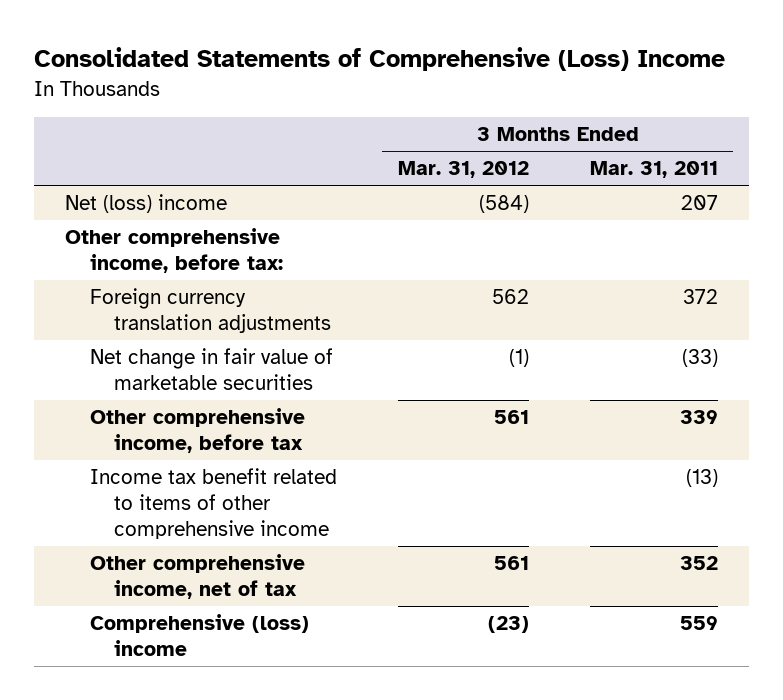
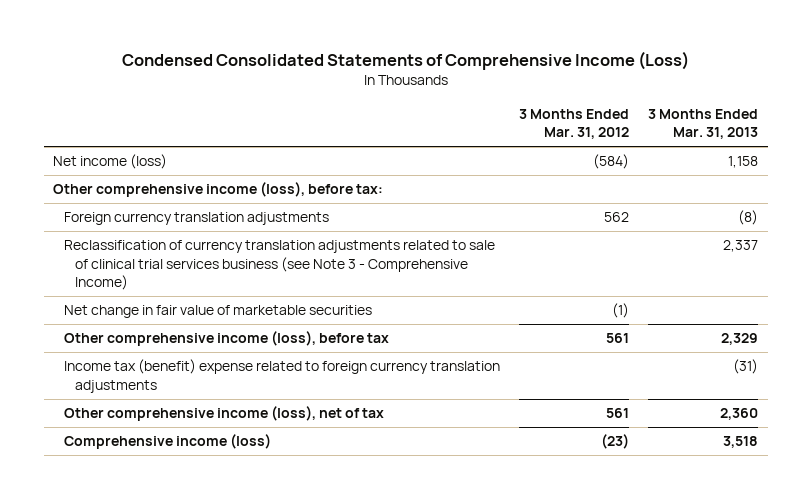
[34,47,726,72] Consolidated Statements of Comprehensive (Loss) Income -> [121,51,689,71] Condensed Consolidated Statements of Comprehensive Income (Loss)
[589,161,718,179] Mar. 31, 2011 -> none
none -> [648,108,759,140] 3 Months Ended Mar. 31, 2013
[65,194,228,214] Net (loss) income -> [53,154,168,170] Net income (loss)
[65,228,283,274] Other comprehensive income, before tax: -> [53,182,384,198] Other comprehensive income (loss), before tax:
none -> [64,240,496,290] Reclassification of currency translation adjustments related to sale of clinical trial services business (see Note 3 - Comprehensive Income)
[89,468,337,540] Income tax benefit related to items of other comprehensive income -> none
[89,408,305,454] Other comprehensive income, before tax -> [64,331,390,347] Other comprehensive income (loss), before tax
none -> [64,359,501,393] Income tax (benefit) expense related to foreign currency translation adjustments
[89,554,305,600] Other comprehensive income, net of tax -> [64,406,385,422] Other comprehensive income (loss), net of tax
[89,614,309,657] Comprehensive (loss) income -> [64,434,272,450] Comprehensive income (loss)

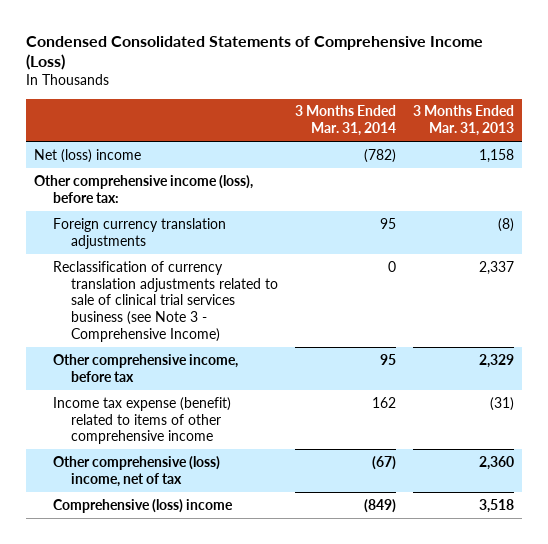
[519,108,630,140] 3 Months Ended Mar. 31, 2012 -> none
none -> [295,105,397,137] 3 Months Ended Mar. 31, 2014
[53,154,168,170] Net income (loss) -> [34,148,142,163] Net (loss) income
[64,305,373,319] Net change in fair value of marketable securities -> none
[64,359,501,393] Income tax (benefit) expense related to foreign currency translation adjustments -> none
[64,331,390,347] Other comprehensive income (loss), before tax -> [52,353,238,382] Other comprehensive income, before tax
none -> [52,396,231,445] Income tax expense (benefit) related to items of other comprehensive income
[64,406,385,422] Other comprehensive income (loss), net of tax -> [52,455,220,487] Other comprehensive (loss) income, net of tax
[64,434,272,450] Comprehensive income (loss) -> [52,498,233,513] Comprehensive (loss) income

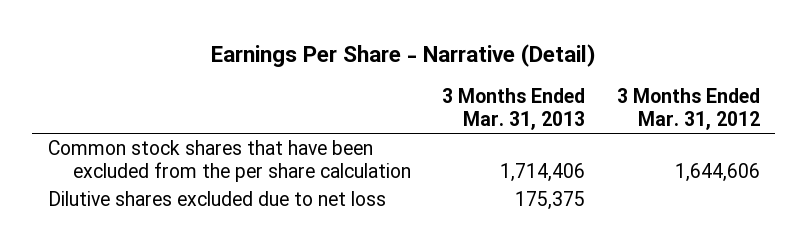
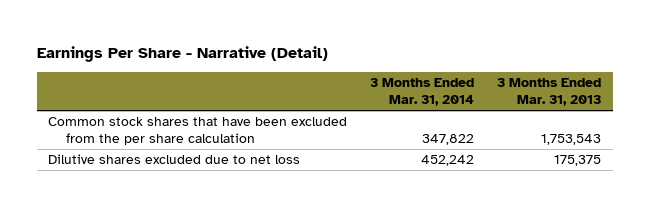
[616,88,760,131] 3 Months Ended Mar. 31, 2012 -> none
none -> [370,78,475,106] 3 Months Ended Mar. 31, 2014
[500,162,586,182] 1,714,406 -> [541,134,602,146] 1,753,543

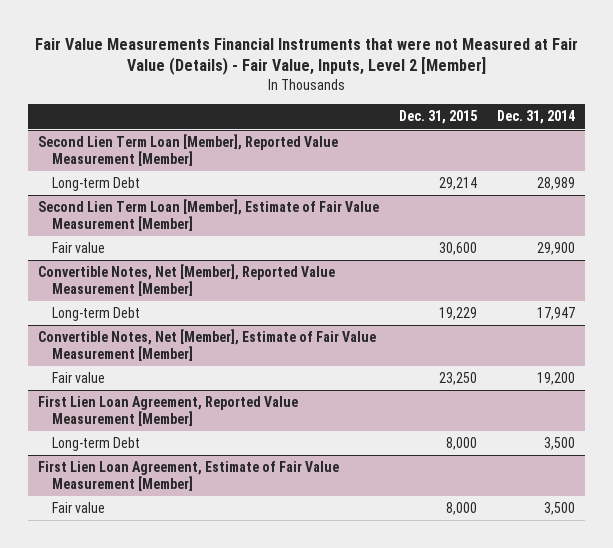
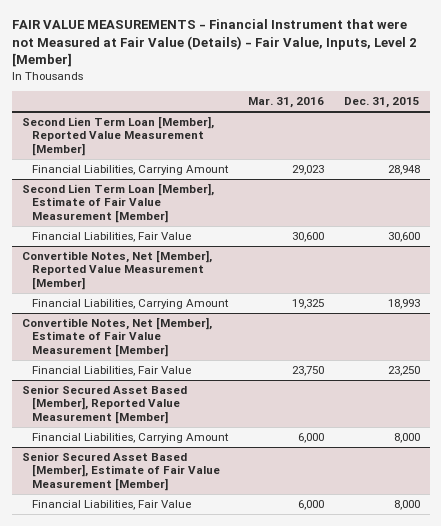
[34,37,578,76] Fair Value Measurements Financial Instruments that were not Measured at Fair Value (Details) - Fair Value, Inputs, Level 2 [Member] -> [11,19,416,68] FAIR VALUE MEASUREMENTS - Financial Instrument that were not Measured at Fair Value (Details) - Fair Value, Inputs, Level 2 [Member]
[496,110,575,125] Dec. 31, 2014 -> none
none -> [247,97,324,109] Mar. 31, 2016
[52,177,141,192] Long-term Debt -> none
none -> [31,165,229,176] Financial Liabilities, Carrying Amount
[52,242,106,254] Fair value -> [31,232,192,243] Financial Liabilities, Fair Value
[52,307,141,322] Long-term Debt -> none
none -> [31,299,229,310] Financial Liabilities, Carrying Amount
[38,396,299,426] First Lien Loan Agreement, Reported Value Measurement [Member] -> none
[38,461,340,491] First Lien Loan Agreement, Estimate of Fair Value Measurement [Member] -> none
[52,372,106,384] Fair value -> [31,366,192,377] Financial Liabilities, Fair Value
none -> [21,385,187,424] Senior Secured Asset Based [Member], Reported Value Measurement [Member]
[52,437,141,452] Long-term Debt -> [31,433,229,444] Financial Liabilities, Carrying Amount
none -> [21,452,220,491] Senior Secured Asset Based [Member], Estimate of Fair Value Measurement [Member]
[52,502,106,514] Fair value -> [31,500,192,511] Financial Liabilities, Fair Value

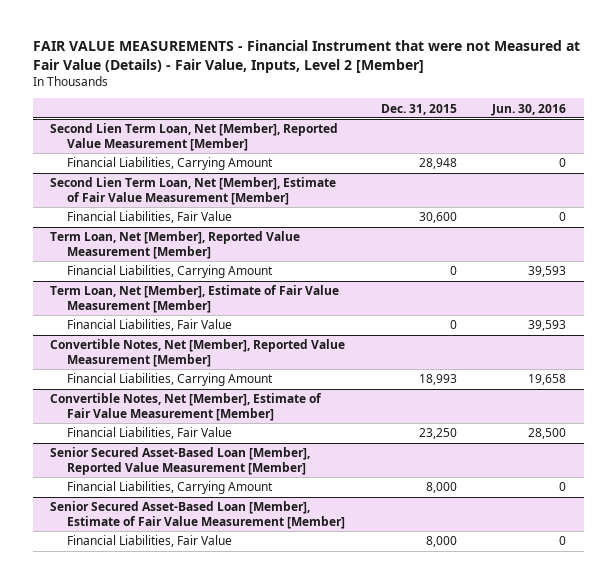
[247,97,324,109] Mar. 31, 2016 -> none
none -> [491,103,567,116] Jun. 30, 2016
[21,116,214,156] Second Lien Term Loan [Member], Reported Value Measurement [Member] -> [50,123,339,151] Second Lien Term Loan, Net [Member], Reported Value Measurement [Member]
[21,183,214,223] Second Lien Term Loan [Member], Estimate of Fair Value Measurement [Member] -> [50,177,337,205] Second Lien Term Loan, Net [Member], Estimate of Fair Value Measurement [Member]
none -> [50,231,301,259] Term Loan, Net [Member], Reported Value Measurement [Member]
none -> [66,265,273,279] Financial Liabilities, Carrying Amount
none -> [50,285,340,313] Term Loan, Net [Member], Estimate of Fair Value Measurement [Member]
none -> [66,319,232,332] Financial Liabilities, Fair Value
[21,385,187,424] Senior Secured Asset Based [Member], Reported Value Measurement [Member] -> [50,447,311,475] Senior Secured Asset-Based Loan [Member], Reported Value Measurement [Member]
[21,452,220,491] Senior Secured Asset Based [Member], Estimate of Fair Value Measurement [Member] -> [50,501,345,529] Senior Secured Asset-Based Loan [Member], Estimate of Fair Value Measurement [Member]

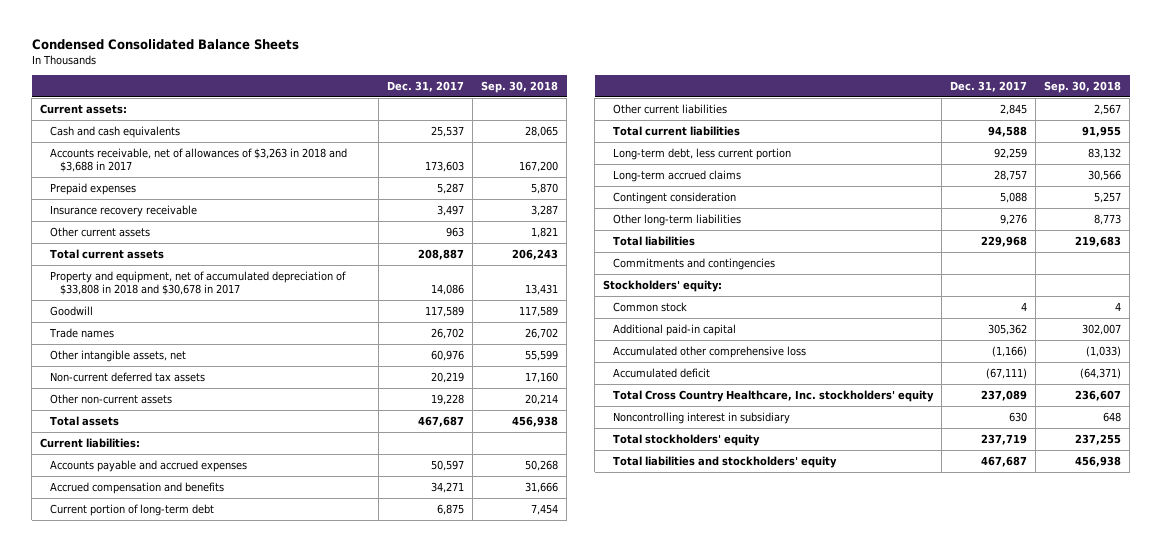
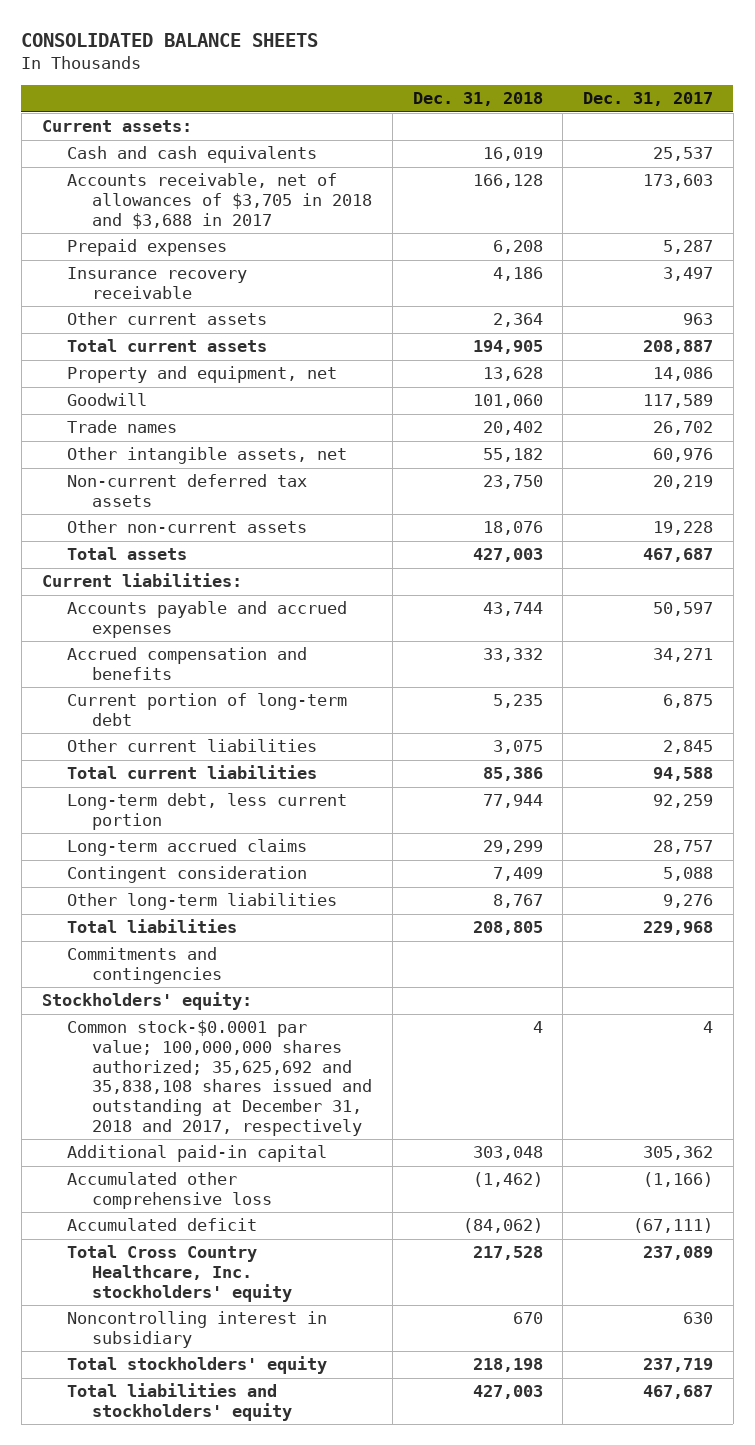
[31,39,299,51] Condensed Consolidated Balance Sheets -> [21,32,319,47] CONSOLIDATED BALANCE SHEETS
[481,81,559,94] Sep. 30, 2018 -> none
none -> [412,92,543,107] Dec. 31, 2018
[50,147,348,173] Accounts receivable, net of allowances of $3,263 in 2018 and $3,688 in 2017 -> [66,173,373,229] Accounts receivable, net of allowances of $3,705 in 2018 and $3,688 in 2017
[50,270,347,296] Property and equipment, net of accumulated depreciation of $33,808 in 2018 and $30,678 in 2017 -> [66,366,337,384] Property and equipment, net
[613,301,688,312] Common stock -> [66,1020,373,1136] Common stock-$0.0001 par value; 100,000,000 shares authorized; 35,625,692 and 35,838,108 shares issued and outstanding at December 31, 2018 and 2017, respectively

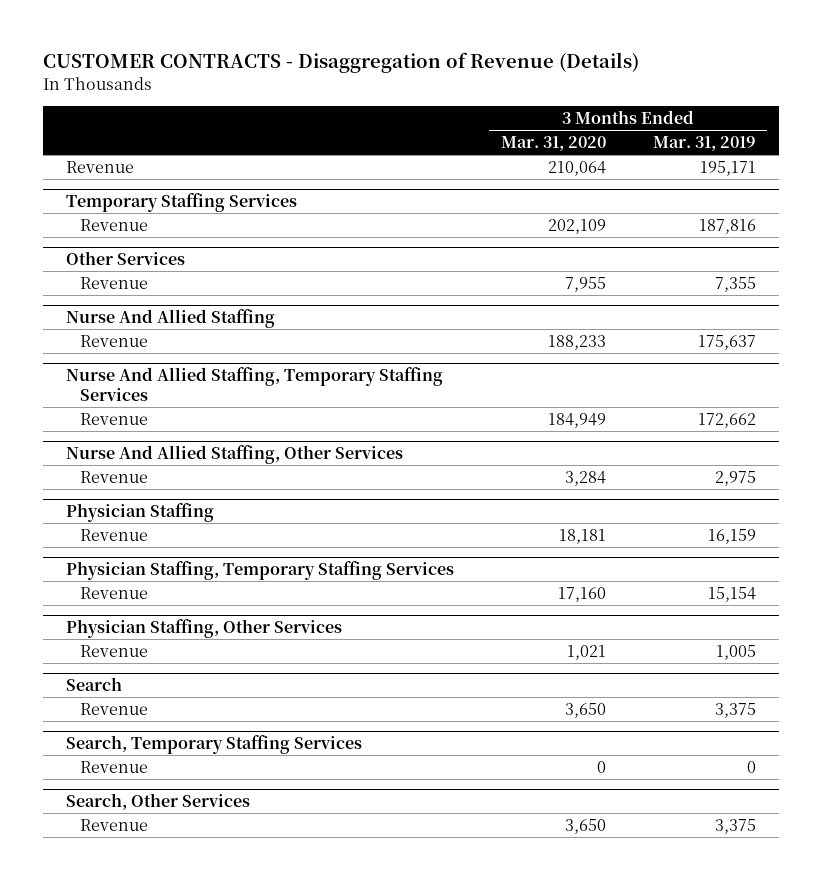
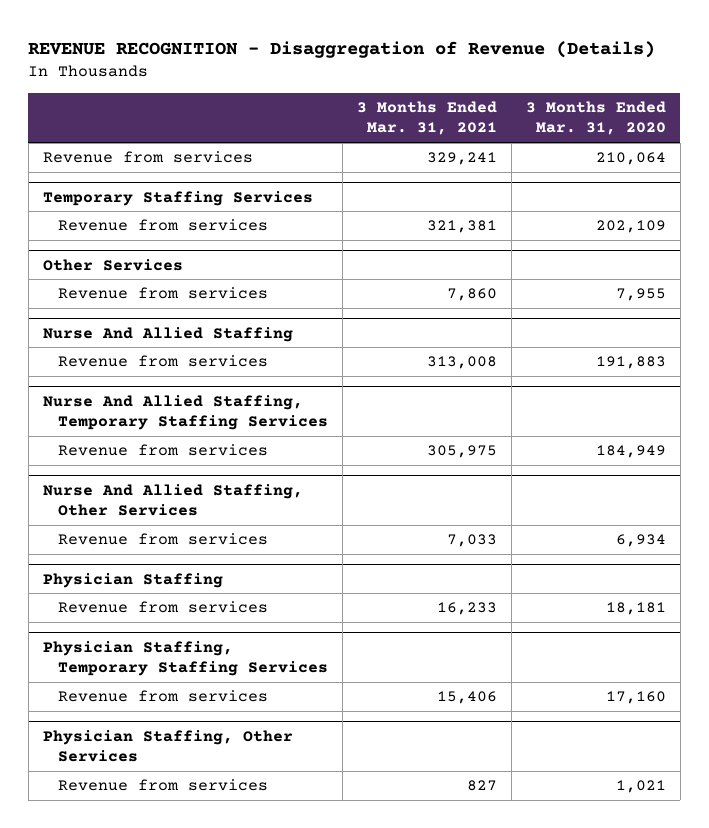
[42,51,639,73] CUSTOMER CONTRACTS - Disaggregation of Revenue (Details) -> [28,40,656,58] REVENUE RECOGNITION - Disaggregation of Revenue (Details)
[652,136,756,152] Mar. 31, 2019 -> none
none -> [356,101,497,136] 3 Months Ended Mar. 31, 2021
[66,161,135,174] Revenue -> [42,151,253,164] Revenue from services
[80,219,149,232] Revenue -> [57,219,268,232] Revenue from services
[80,277,149,290] Revenue -> [57,287,268,300] Revenue from services
[80,335,149,348] Revenue -> [57,355,268,368] Revenue from services
[548,335,607,351] 188,233 -> [595,356,666,370] 191,883
[80,413,149,426] Revenue -> [57,444,268,457] Revenue from services
[80,471,149,484] Revenue -> [57,533,268,546] Revenue from services
[565,471,607,487] 3,284 -> [615,534,666,548] 6,934
[80,529,149,542] Revenue -> [57,601,268,614] Revenue from services
[80,587,149,600] Revenue -> [57,690,268,703] Revenue from services
[66,677,123,692] Search -> none
[80,703,149,716] Revenue -> none
[66,735,363,755] Search, Temporary Staffing Services -> none
[80,761,149,774] Revenue -> none
[66,793,251,811] Search, Other Services -> none
[80,819,149,832] Revenue -> none
[80,645,149,658] Revenue -> [57,779,268,792] Revenue from services

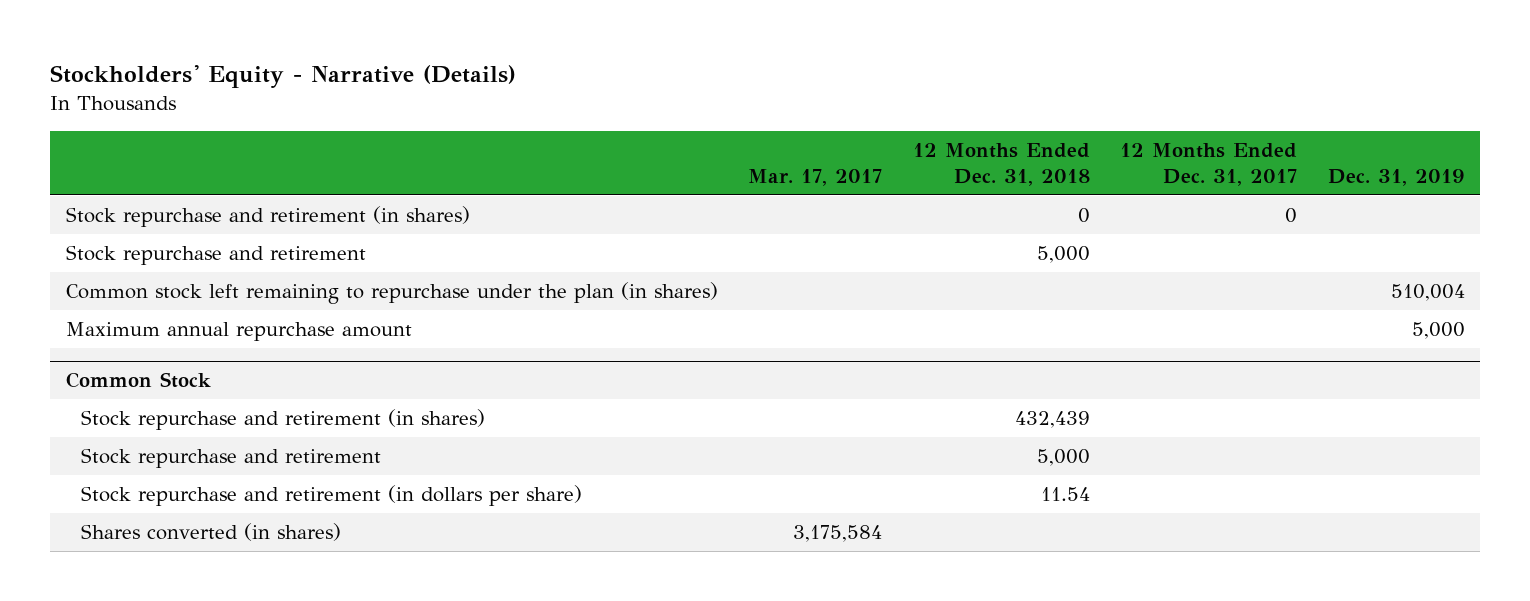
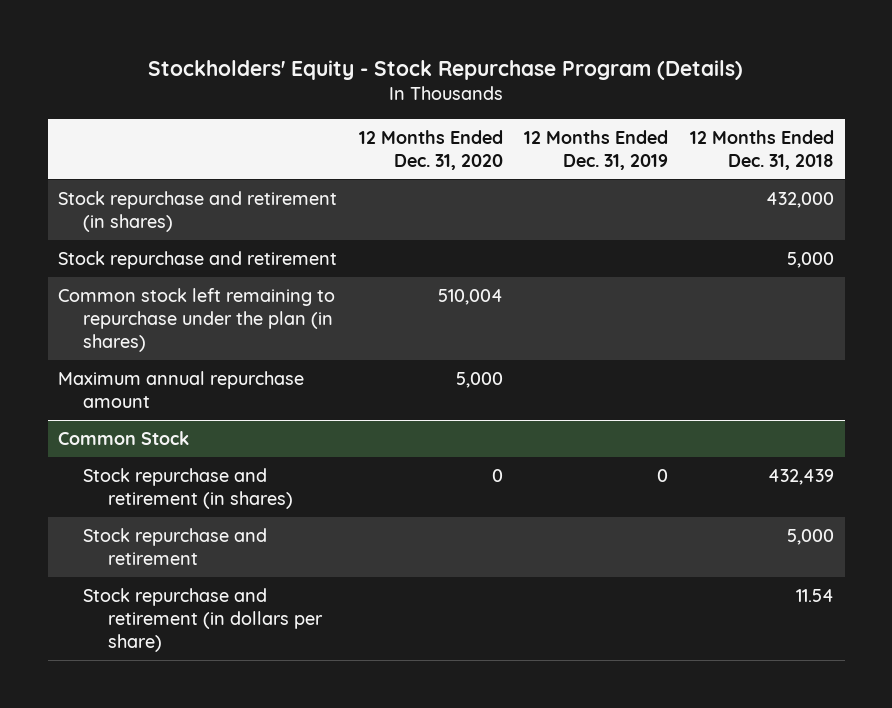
[50,65,517,89] Stockholders' Equity - Narrative (Details) -> [148,59,744,80] Stockholders' Equity - Stock Repurchase Program (Details)
[748,168,883,186] Mar. 17, 2017 -> none
[1120,142,1298,186] 12 Months Ended Dec. 31, 2017 -> none
[1327,168,1465,186] Dec. 31, 2019 -> none
none -> [358,129,503,170] 12 Months Ended Dec. 31, 2020
none -> [524,129,669,170] 12 Months Ended Dec. 31, 2019
[1077,208,1090,224] 0 -> [765,191,834,208] 432,000
[80,523,341,542] Shares converted (in shares) -> none

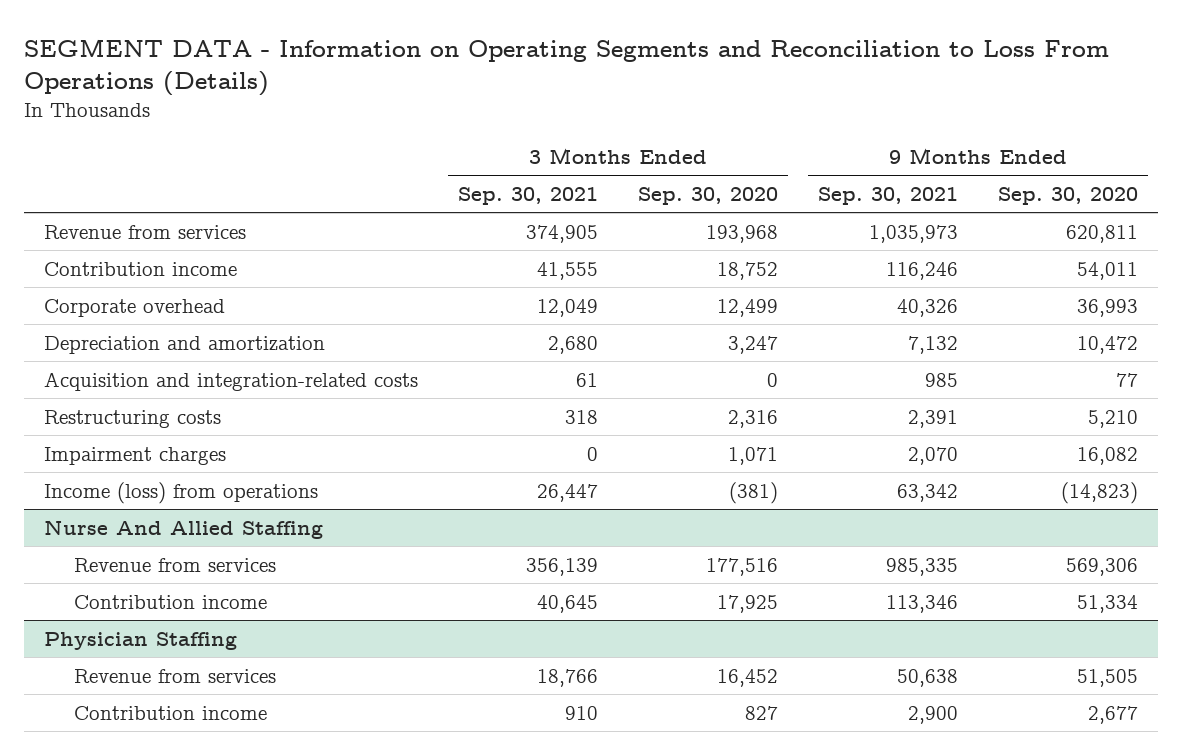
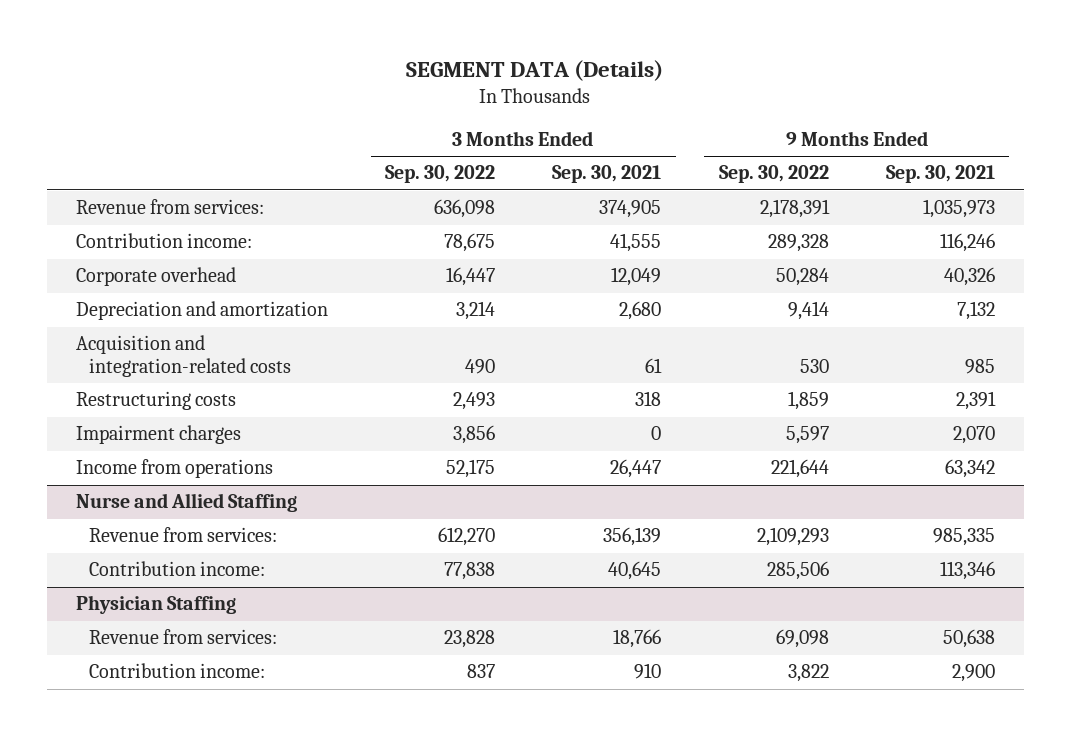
[24,38,1110,97] SEGMENT DATA - Information on Operating Segments and Reconciliation to Loss From Operations (Details) -> [406,60,664,82] SEGMENT DATA (Details)
[638,186,779,205] Sep. 30, 2020 -> none
[998,186,1139,205] Sep. 30, 2020 -> none
none -> [385,165,496,184] Sep. 30, 2022
none -> [718,165,829,184] Sep. 30, 2022
[44,224,247,239] Revenue from services -> [75,199,264,215] Revenue from services:
[44,261,238,276] Contribution income -> [75,233,252,249] Contribution income:
[44,481,319,504] Income (loss) from operations -> [75,459,273,479] Income from operations
[44,519,324,539] Nurse And Allied Staffing -> [75,493,297,513] Nurse and Allied Staffing
[73,557,276,572] Revenue from services -> [89,527,278,543] Revenue from services:
[73,594,267,609] Contribution income -> [89,561,266,577] Contribution income:
[73,668,276,683] Revenue from services -> [89,629,278,645] Revenue from services:
[73,705,267,720] Contribution income -> [89,663,266,679] Contribution income:

